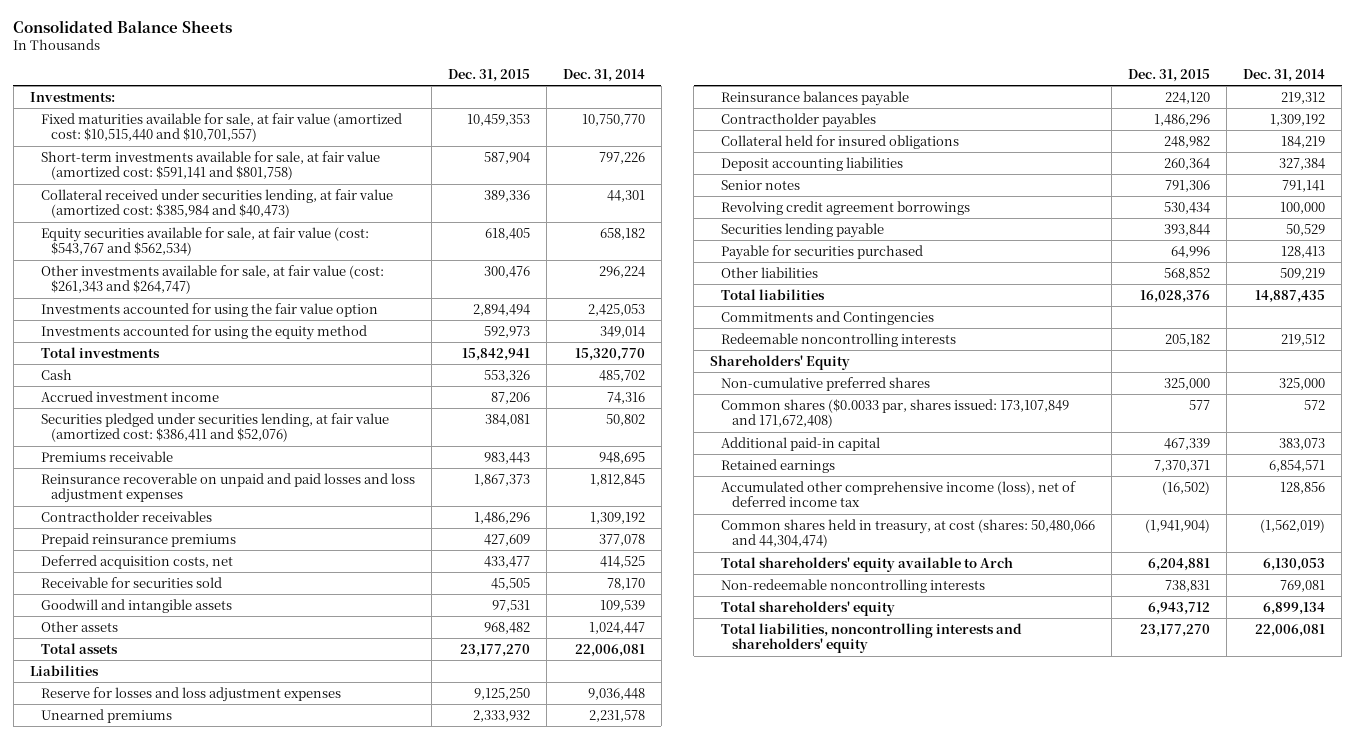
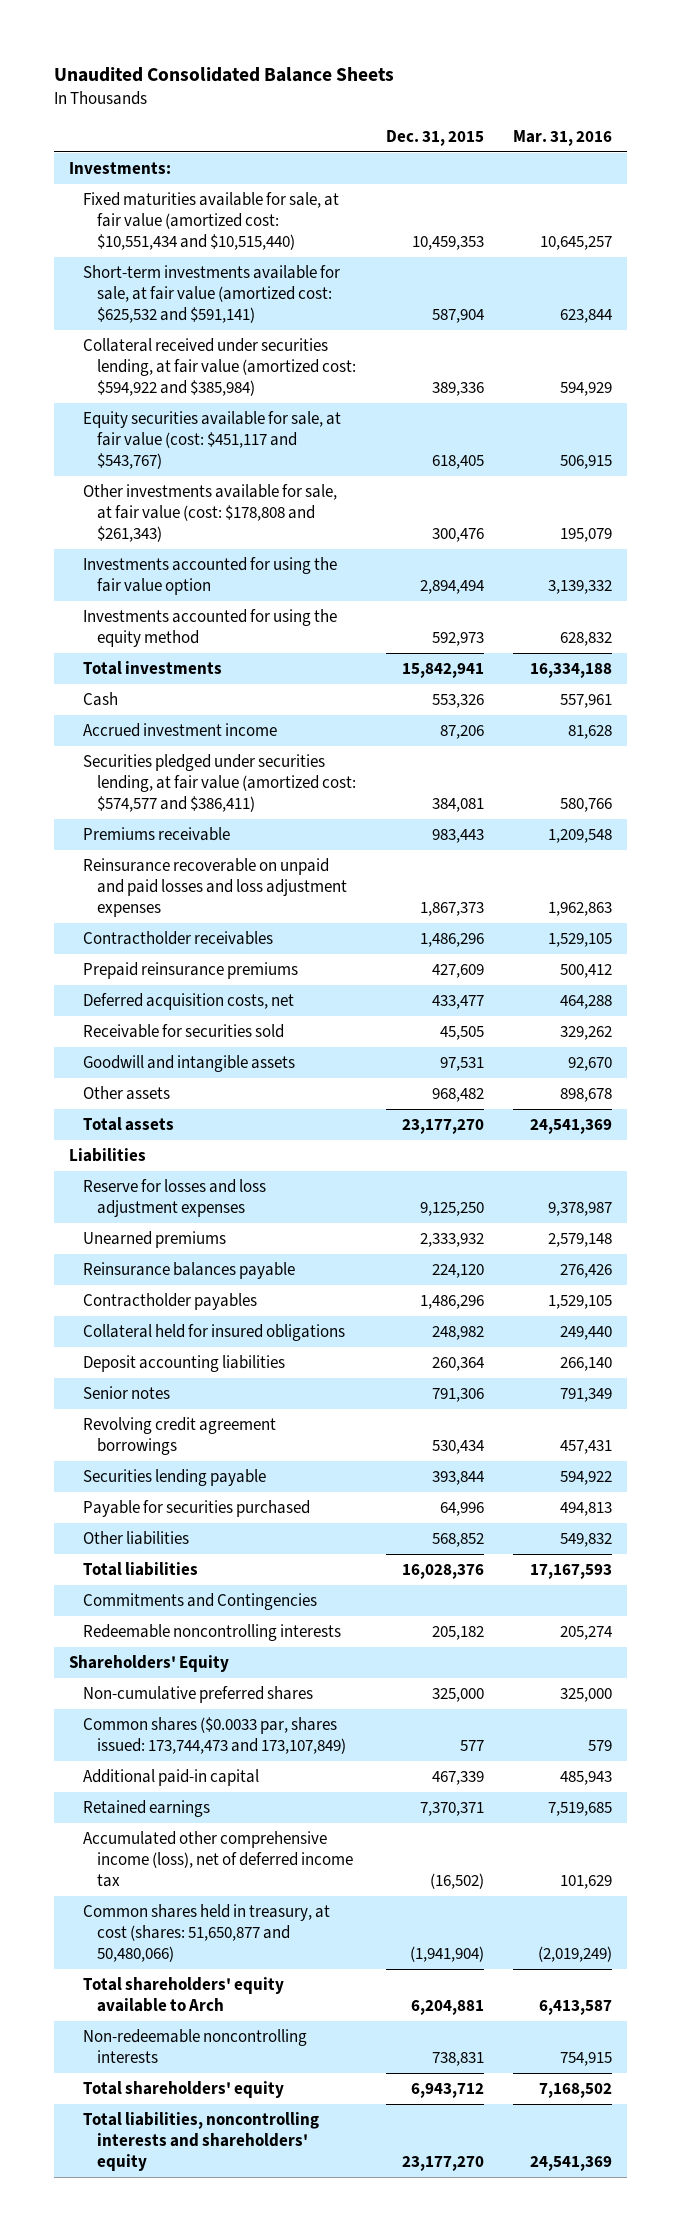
[13,20,233,34] Consolidated Balance Sheets -> [54,66,395,82] Unaudited Consolidated Balance Sheets
[562,69,645,83] Dec. 31, 2014 -> none
none -> [513,129,613,146] Mar. 31, 2016
[40,112,402,143] Fixed maturities available for sale, at fair value (amortized cost: $10,515,440 and $10,701,557) -> [83,192,340,251] Fixed maturities available for sale, at fair value (amortized cost: $10,551,434 and $10,515,440)
[40,150,380,181] Short-term investments available for sale, at fair value (amortized cost: $591,141 and $801,758) -> [83,265,341,324] Short-term investments available for sale, at fair value (amortized cost: $625,532 and $591,141)
[40,188,393,219] Collateral received under securities lending, at fair value (amortized cost: $385,984 and $40,473) -> [83,338,357,397] Collateral received under securities lending, at fair value (amortized cost: $594,922 and $385,984)
[40,226,369,257] Equity securities available for sale, at fair value (cost: $543,767 and $562,534) -> [83,411,342,470] Equity securities available for sale, at fair value (cost: $451,117 and $543,767)
[40,264,384,295] Other investments available for sale, at fair value (cost: $261,343 and $264,747) -> [83,484,338,543] Other investments available for sale, at fair value (cost: $178,808 and $261,343)
[40,412,389,443] Securities pledged under securities lending, at fair value (amortized cost: $386,411 and $52,076) -> [83,754,357,813] Securities pledged under securities lending, at fair value (amortized cost: $574,577 and $386,411)
[720,398,1069,429] Common shares ($0.0033 par, shares issued: 173,107,849 and 171,672,408) -> [83,1717,347,1755] Common shares ($0.0033 par, shares issued: 173,744,473 and 173,107,849)
[720,518,1095,549] Common shares held in treasury, at cost (shares: 50,480,066 and 44,304,474) -> [83,1904,331,1963] Common shares held in treasury, at cost (shares: 51,650,877 and 50,480,066)

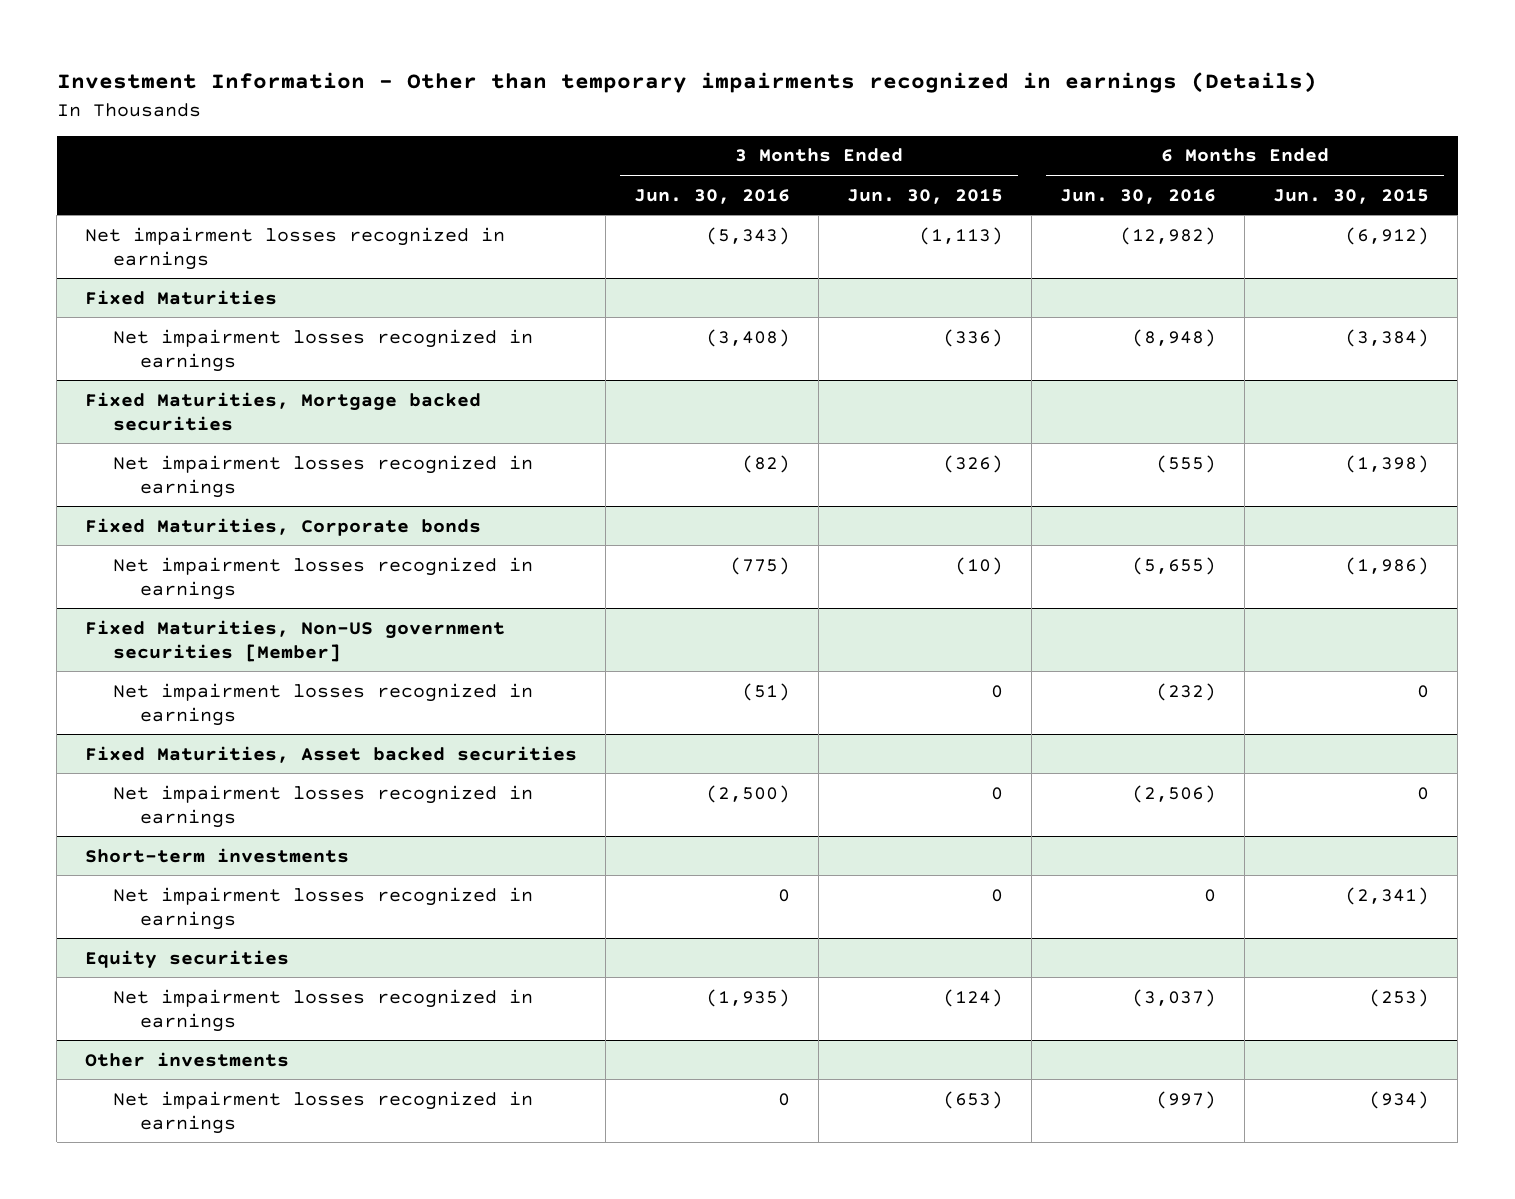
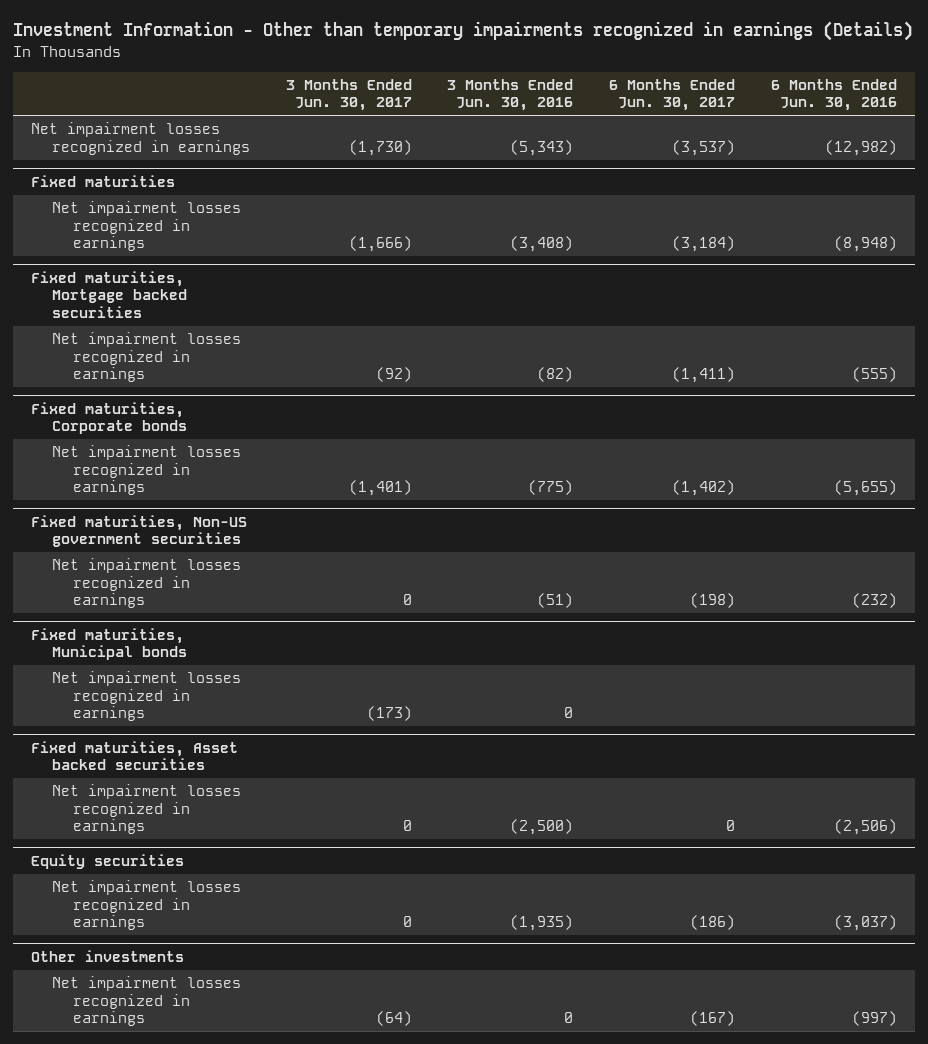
[847,188,1004,204] Jun. 30, 2015 -> none
[1273,188,1430,204] Jun. 30, 2015 -> none
none -> [285,78,412,112] 3 Months Ended Jun. 30, 2017
none -> [609,78,736,112] 6 Months Ended Jun. 30, 2017
[85,289,278,305] Fixed Maturities -> [31,175,176,188] Fixed maturities
[85,391,482,431] Fixed Maturities, Mortgage backed securities -> [31,271,188,318] Fixed maturities, Mortgage backed securities
[85,517,482,536] Fixed Maturities, Corporate bonds -> [31,402,188,435] Fixed maturities, Corporate bonds
[85,619,506,662] Fixed Maturities, Non-US government securities [Member] -> [31,515,248,548] Fixed maturities, Non-US government securities
none -> [31,628,188,661] Fixed maturities, Municipal bonds
none -> [52,671,242,722] Net impairment losses recognized in earnings
[85,745,578,763] Fixed Maturities, Asset backed securities -> [31,741,239,771] Fixed maturities, Asset backed securities
[85,847,350,863] Short-term investments -> none
[112,886,533,930] Net impairment losses recognized in earnings -> none

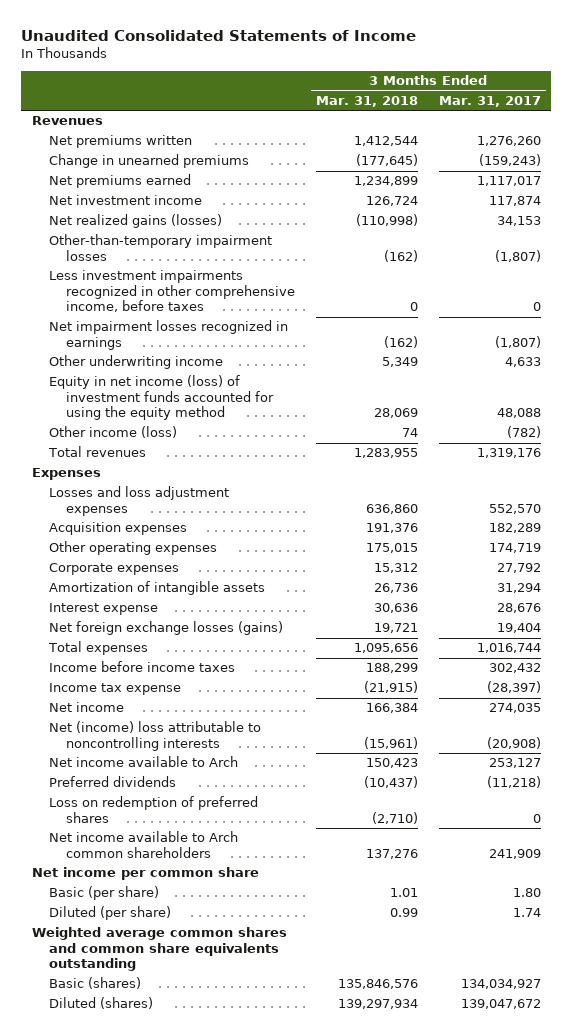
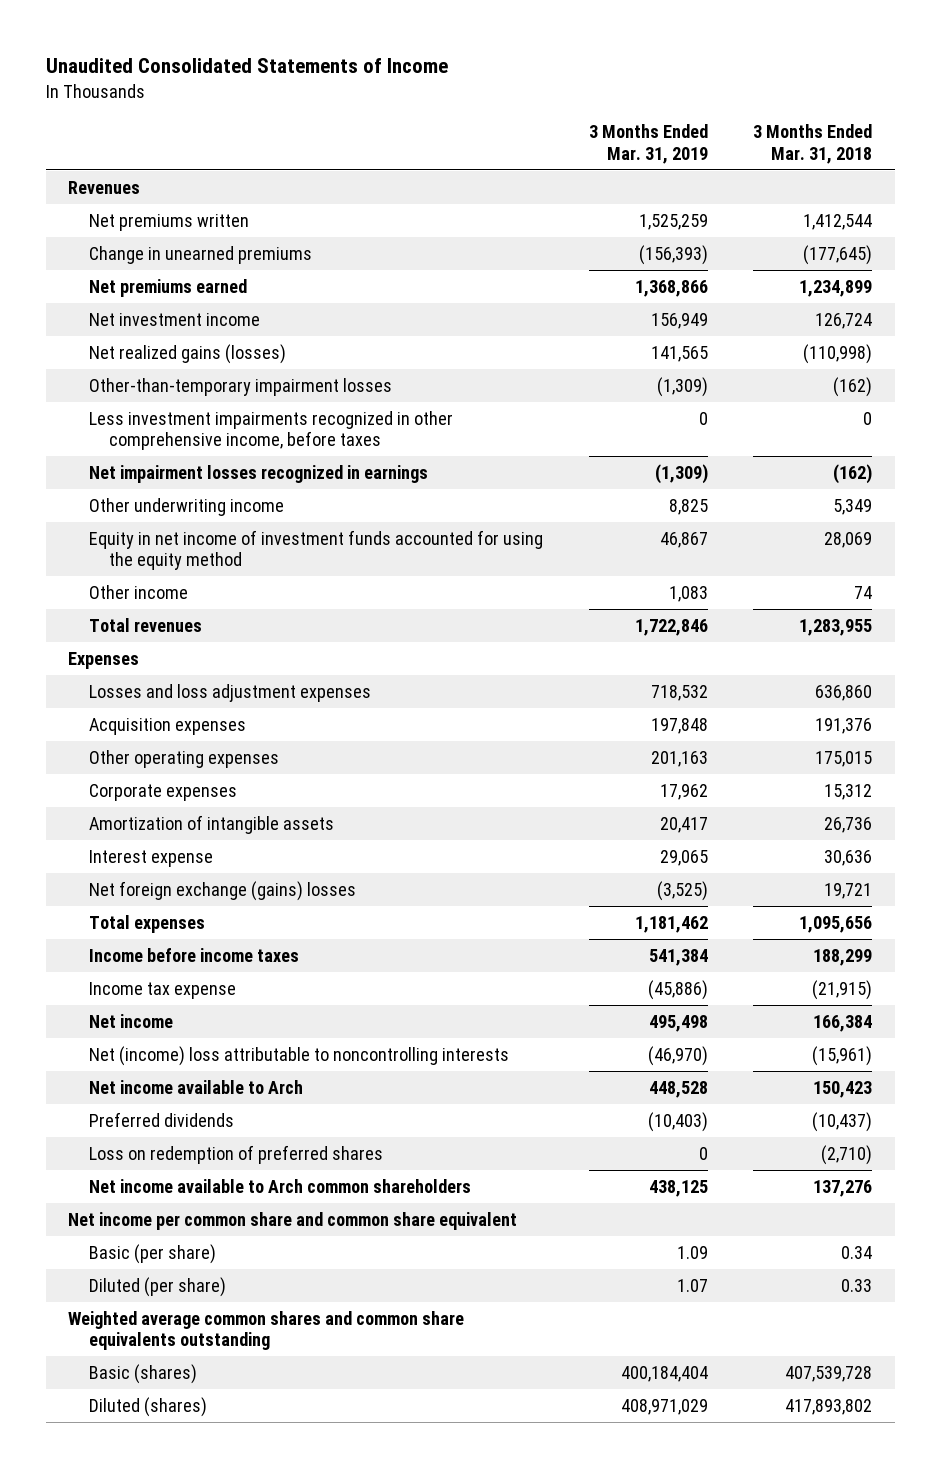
[438,96,541,108] Mar. 31, 2017 -> none
none -> [588,124,708,164] 3 Months Ended Mar. 31, 2019
[49,375,275,421] Equity in net income (loss) of investment funds accounted for using the equity method -> [88,529,543,571] Equity in net income of investment funds accounted for using the equity method
[49,426,178,439] Other income (loss) -> [88,584,188,599] Other income
[49,621,284,636] Net foreign exchange losses (gains) -> [88,880,356,901] Net foreign exchange (gains) losses
[31,867,259,881] Net income per common share -> [68,1211,518,1230] Net income per common share and common share equivalent
[390,888,419,898] 1.01 -> [841,1245,873,1259] 0.34
[390,908,419,918] 0.99 -> [841,1278,873,1292] 0.33
[338,979,419,990] 135,846,576 -> [785,1365,873,1382] 407,539,728
[338,999,419,1010] 139,297,934 -> [785,1398,873,1415] 417,893,802

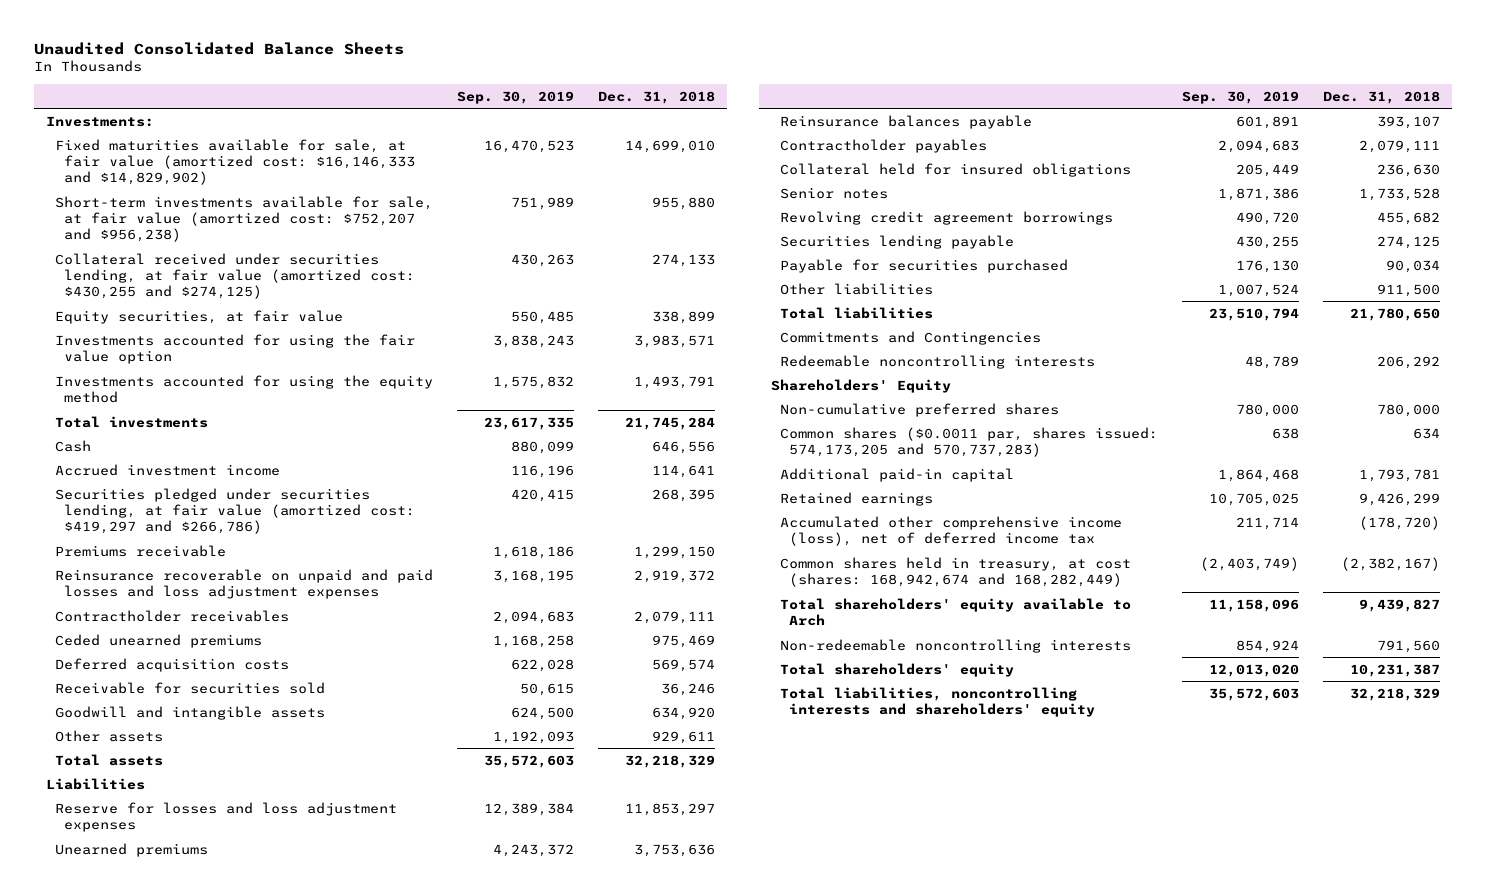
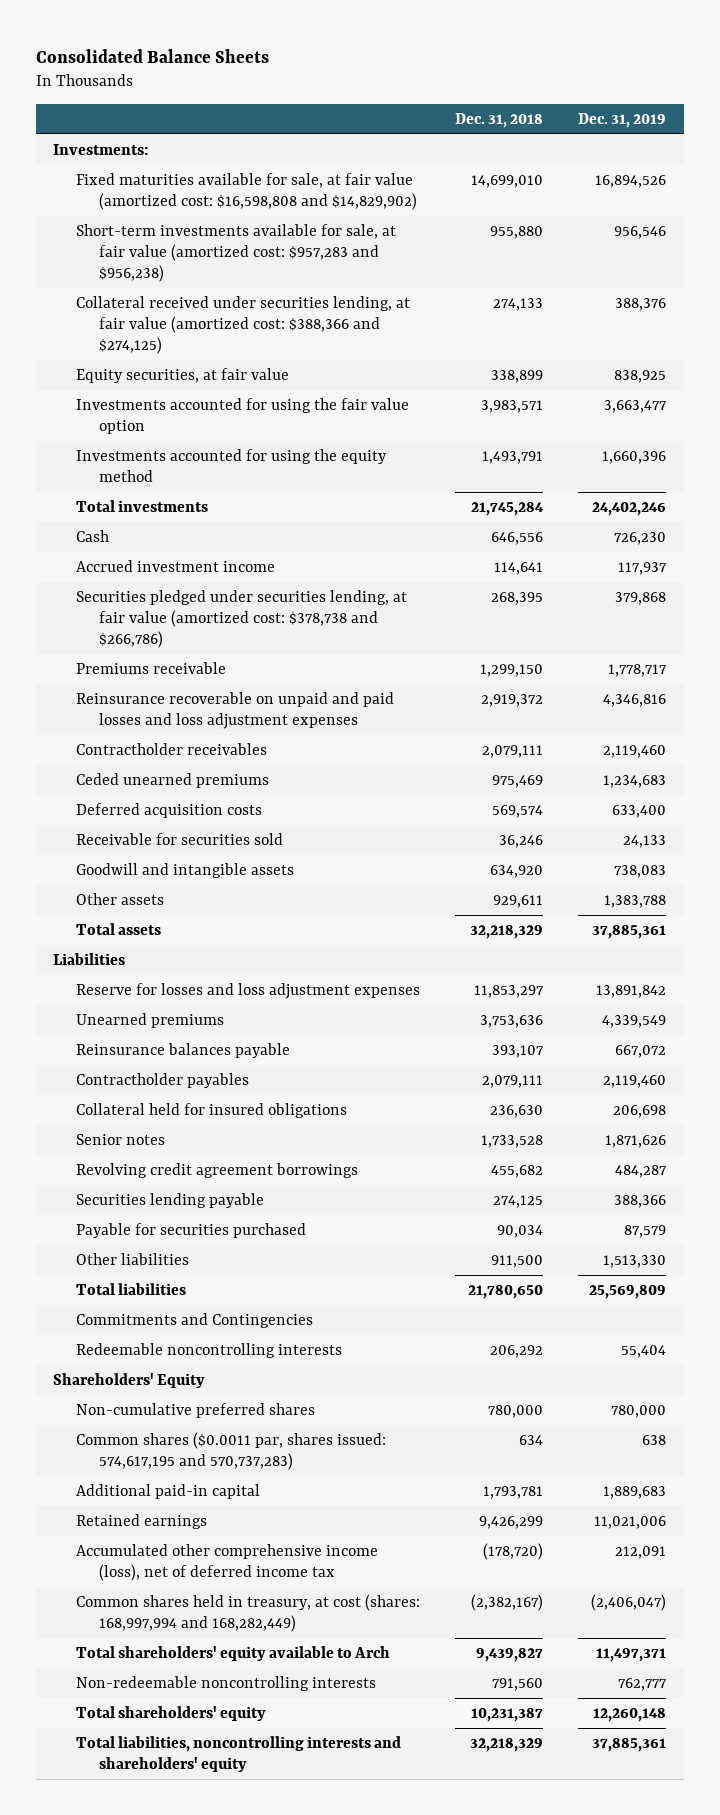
[34,42,405,56] Unaudited Consolidated Balance Sheets -> [35,48,269,63] Consolidated Balance Sheets
[457,90,575,104] Sep. 30, 2019 -> none
none -> [578,112,667,128] Dec. 31, 2019
[55,138,416,186] Fixed maturities available for sale, at fair value (amortized cost: $16,146,333 and $14,829,902) -> [76,172,418,210] Fixed maturities available for sale, at fair value (amortized cost: $16,598,808 and $14,829,902)
[55,195,434,243] Short-term investments available for sale, at fair value (amortized cost: $752,207 and $956,238) -> [76,223,397,282] Short-term investments available for sale, at fair value (amortized cost: $957,283 and $956,238)
[55,252,416,300] Collateral received under securities lending, at fair value (amortized cost: $430,255 and $274,125) -> [76,295,411,354] Collateral received under securities lending, at fair value (amortized cost: $388,366 and $274,125)
[55,487,416,535] Securities pledged under securities lending, at fair value (amortized cost: $419,297 and $266,786) -> [76,589,408,648] Securities pledged under securities lending, at fair value (amortized cost: $378,738 and $266,786)
[780,426,1159,458] Common shares ($0.0011 par, shares issued: 574,173,205 and 570,737,283) -> [76,1431,387,1470] Common shares ($0.0011 par, shares issued: 574,617,195 and 570,737,283)
[780,556,1132,588] Common shares held in treasury, at cost (shares: 168,942,674 and 168,282,449) -> [76,1593,421,1632] Common shares held in treasury, at cost (shares: 168,997,994 and 168,282,449)

